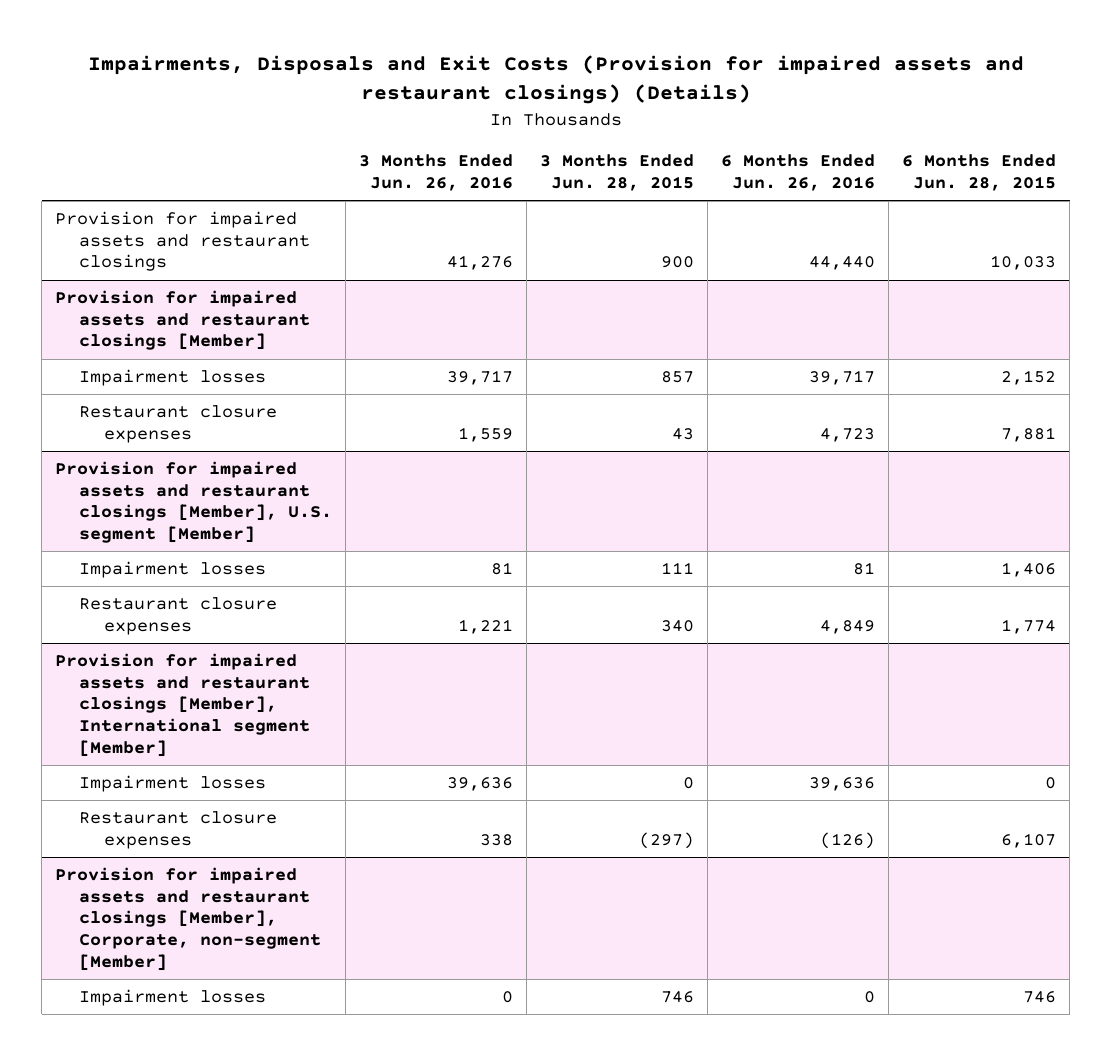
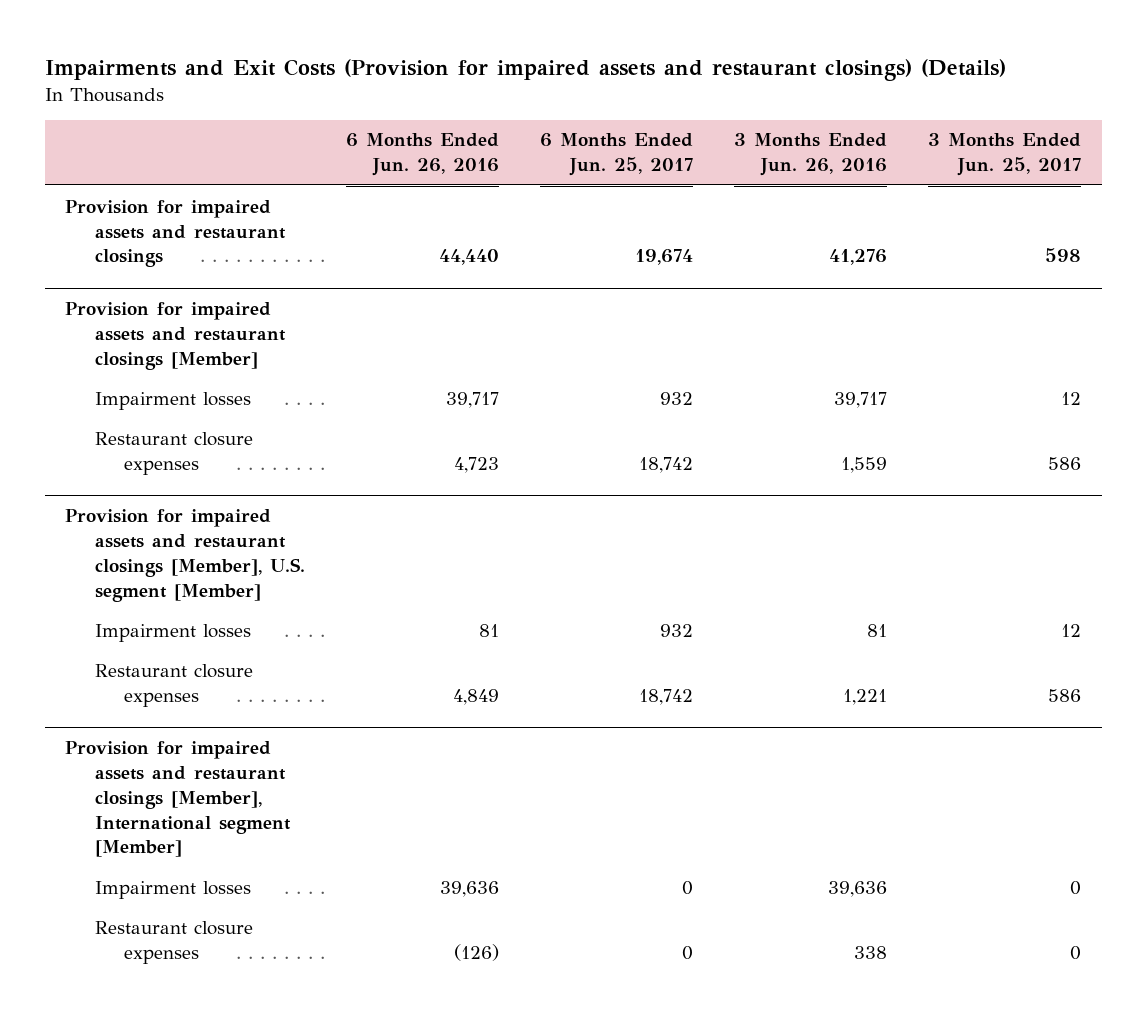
[87,55,1024,105] Impairments, Disposals and Exit Costs (Provision for impaired assets and restaurant closings) (Details) -> [44,58,1006,81] Impairments and Exit Costs (Provision for impaired assets and restaurant closings) (Details)
[540,154,695,191] 3 Months Ended Jun. 28, 2015 -> none
[902,154,1057,191] 6 Months Ended Jun. 28, 2015 -> none
none -> [539,133,693,177] 6 Months Ended Jun. 25, 2017
none -> [927,133,1081,177] 3 Months Ended Jun. 25, 2017
[54,867,322,971] Provision for impaired assets and restaurant closings [Member], Corporate, non-segment [Member] -> none
[79,989,267,1007] Impairment losses -> none

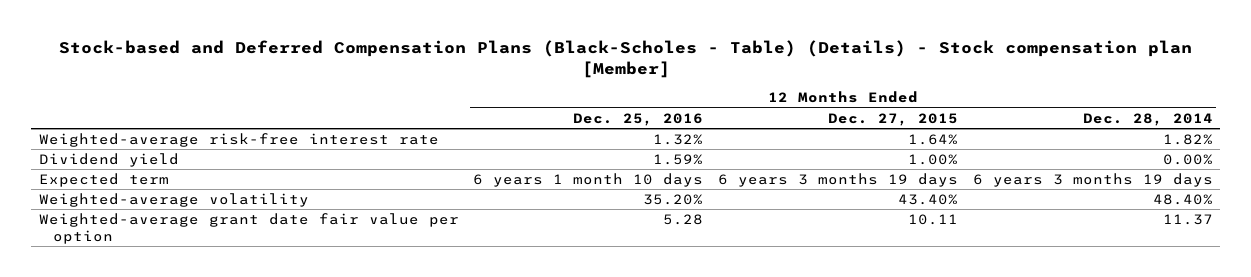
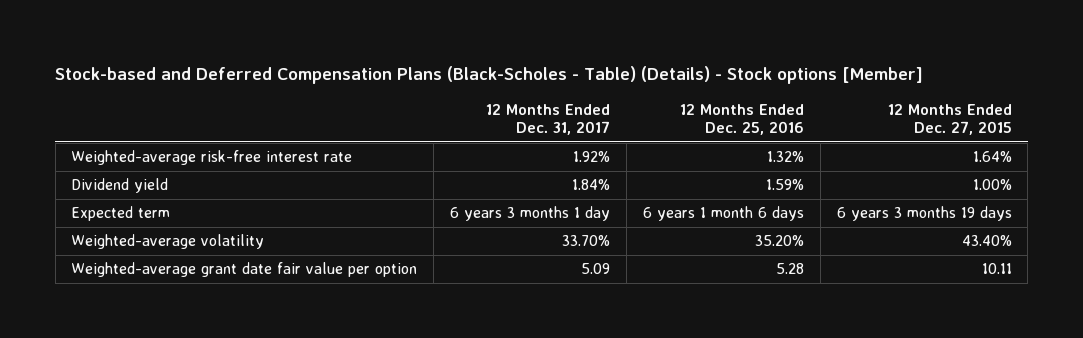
[58,39,1192,78] Stock-based and Deferred Compensation Plans (Black-Scholes - Table) (Details) - Stock compensation plan [Member] -> [55,65,924,84] Stock-based and Deferred Compensation Plans (Black-Scholes - Table) (Details) - Stock options [Member]
[1082,112,1213,126] Dec. 28, 2014 -> none
none -> [486,103,611,136] 12 Months Ended Dec. 31, 2017
[473,172,704,187] 6 years 1 month 10 days -> [642,206,804,222] 6 years 1 month 6 days

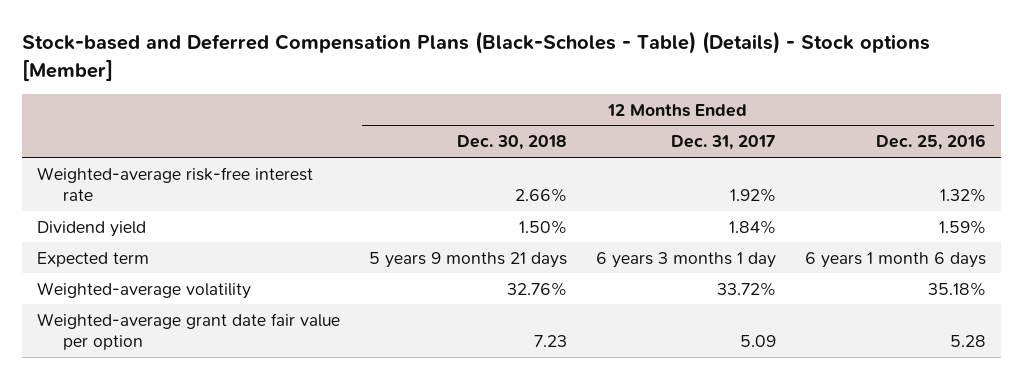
[887,103,1012,136] 12 Months Ended Dec. 27, 2015 -> none
none -> [456,135,567,151] Dec. 30, 2018
[562,235,611,247] 33.70% -> [717,281,777,296] 33.72%
[754,235,804,247] 35.20% -> [928,281,987,296] 35.18%

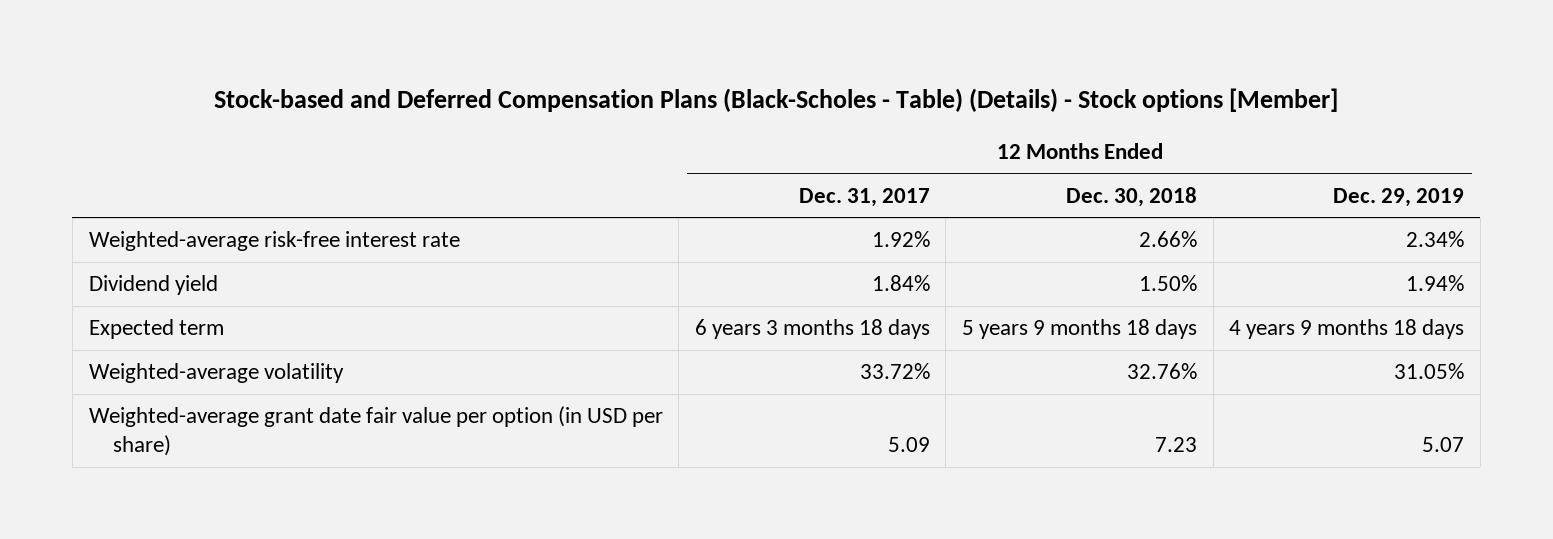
[876,134,987,151] Dec. 25, 2016 -> none
none -> [1333,187,1465,207] Dec. 29, 2019
[368,251,567,268] 5 years 9 months 21 days -> [962,319,1198,340] 5 years 9 months 18 days
[596,251,777,268] 6 years 3 months 1 day -> [694,319,930,340] 6 years 3 months 18 days
[36,312,340,351] Weighted-average grant date fair value per option -> [88,406,663,457] Weighted-average grant date fair value per option (in USD per share)

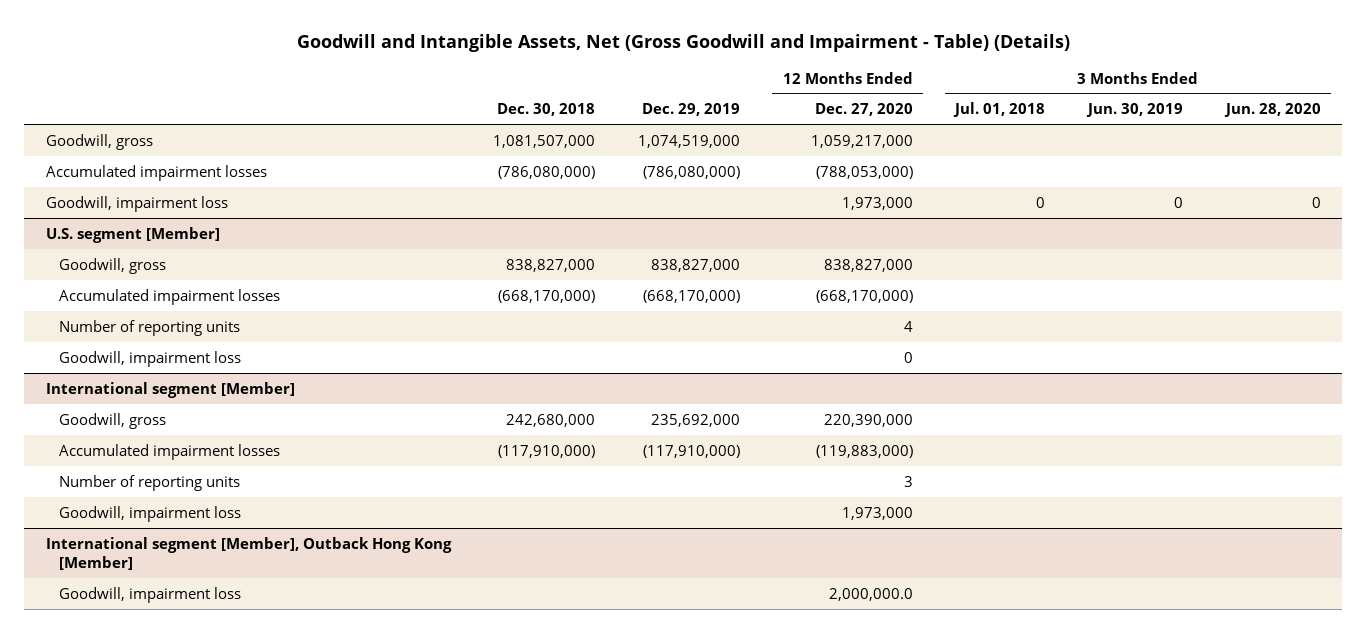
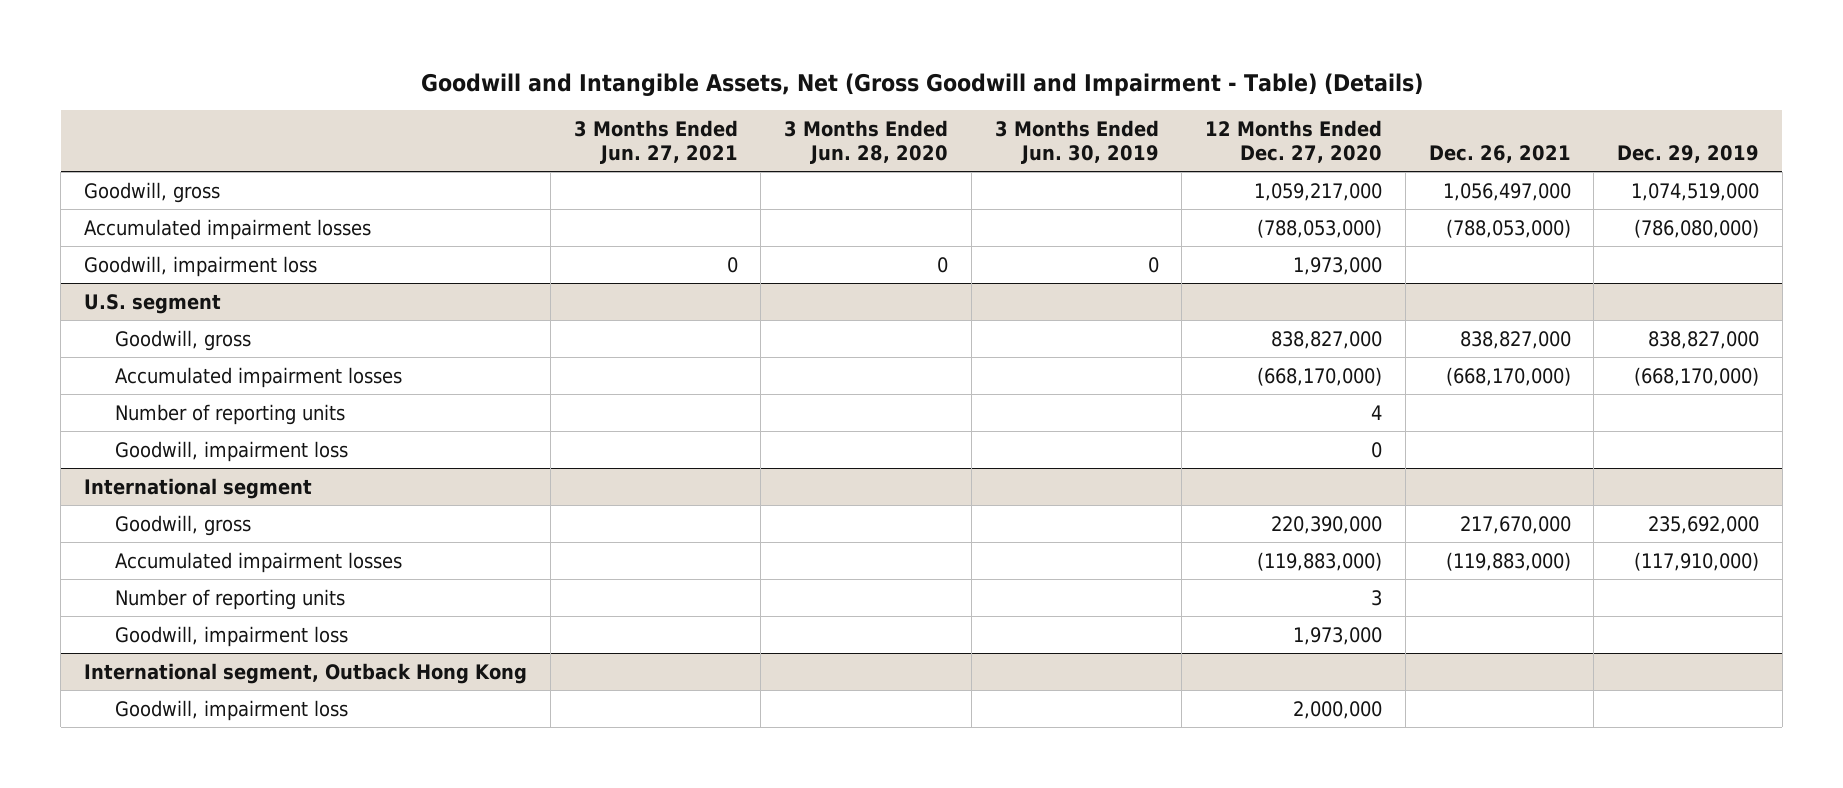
[497,103,596,117] Dec. 30, 2018 -> none
[953,102,1046,118] Jul. 01, 2018 -> none
none -> [573,120,738,164] 3 Months Ended Jun. 27, 2021
none -> [1428,144,1571,163] Dec. 26, 2021
[45,226,220,243] U.S. segment [Member] -> [84,293,222,314] U.S. segment
[45,381,295,398] International segment [Member] -> [84,477,313,499] International segment
[45,536,452,571] International segment [Member], Outback Hong Kong [Member] -> [84,662,528,684] International segment, Outback Hong Kong
[828,587,913,601] 2,000,000.0 -> [1293,700,1383,719] 2,000,000

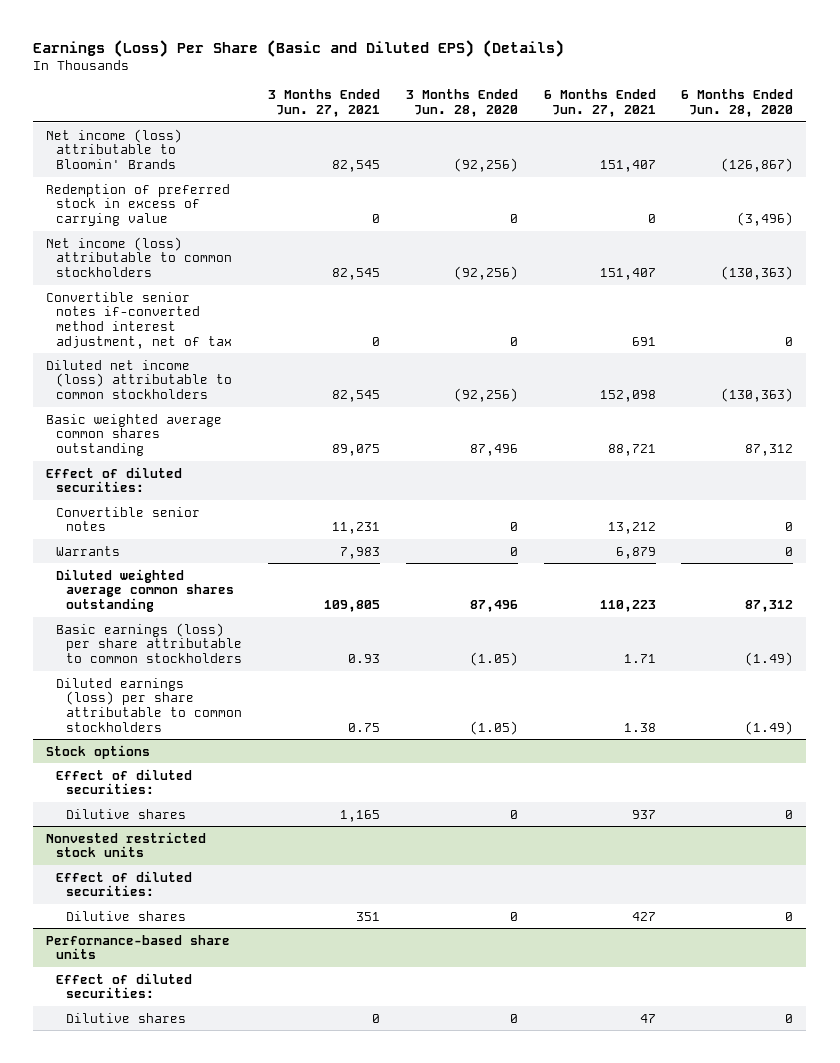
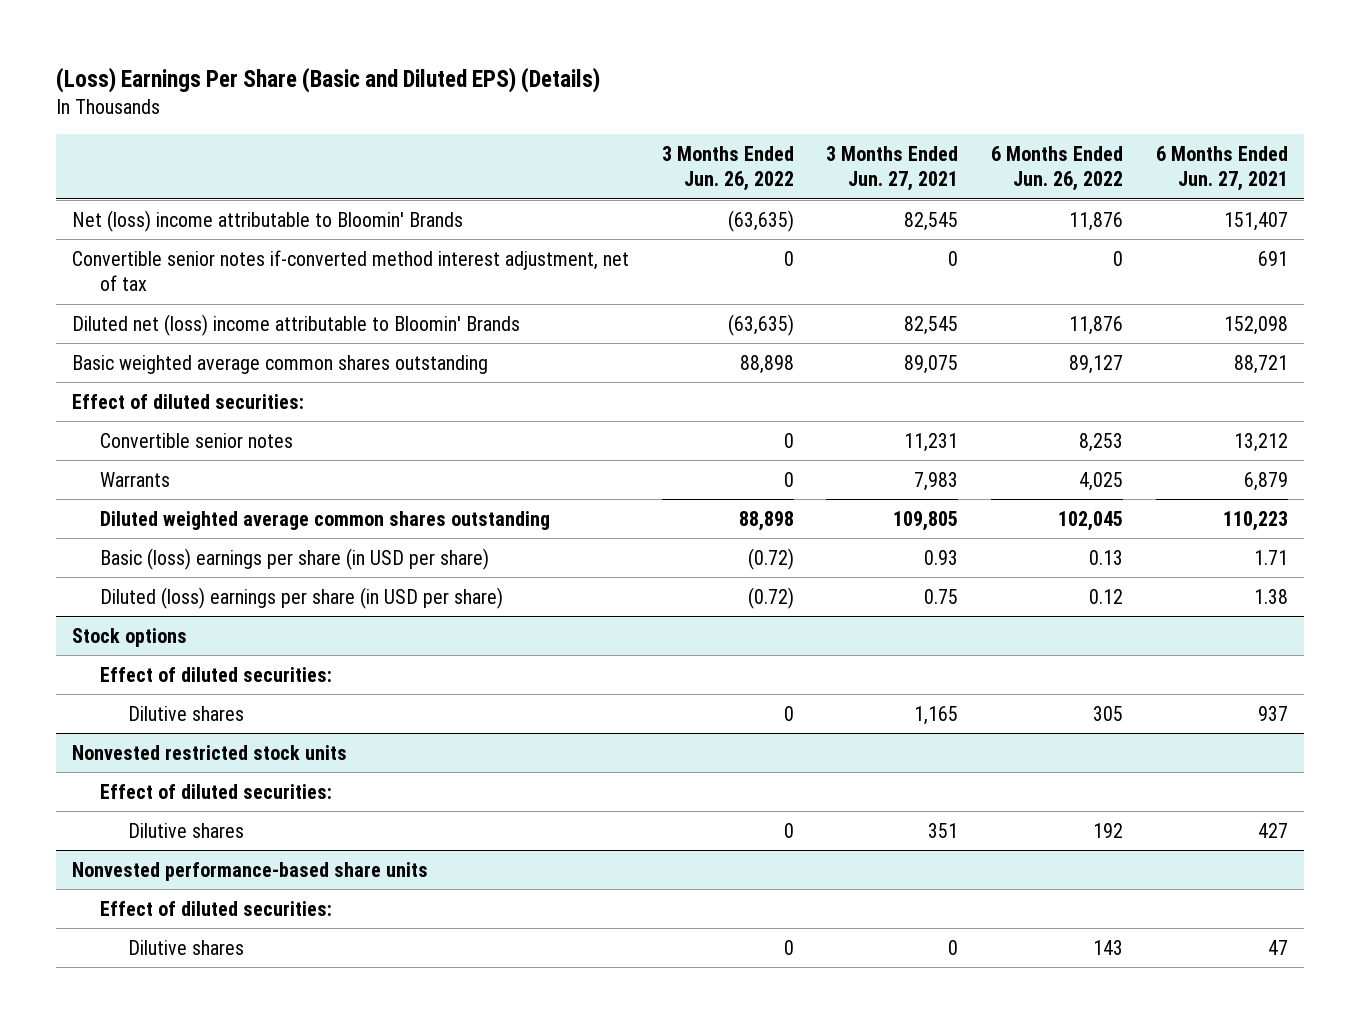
[33,40,565,58] Earnings (Loss) Per Share (Basic and Diluted EPS) (Details) -> [55,66,600,93] (Loss) Earnings Per Share (Basic and Diluted EPS) (Details)
[405,89,518,117] 3 Months Ended Jun. 28, 2020 -> none
[681,89,794,117] 6 Months Ended Jun. 28, 2020 -> none
none -> [661,145,794,192] 3 Months Ended Jun. 26, 2022
none -> [991,145,1124,192] 6 Months Ended Jun. 26, 2022
[46,183,231,226] Redemption of preferred stock in excess of carrying value -> none
[46,236,233,277] Net income (loss) attributable to common stockholders -> none
[46,128,183,169] Net income (loss) attributable to Bloomin' Brands -> [72,209,464,232] Net (loss) income attributable to Bloomin' Brands
[46,359,233,399] Diluted net income (loss) attributable to common stockholders -> [72,313,521,336] Diluted net (loss) income attributable to Bloomin' Brands
[56,622,243,663] Basic earnings (loss) per share attributable to common stockholders -> [99,547,489,570] Basic (loss) earnings per share (in USD per share)
[56,677,243,732] Diluted earnings (loss) per share attributable to common stockholders -> [99,586,503,609] Diluted (loss) earnings per share (in USD per share)
[46,934,231,960] Performance-based share units -> [72,861,429,881] Nonvested performance-based share units

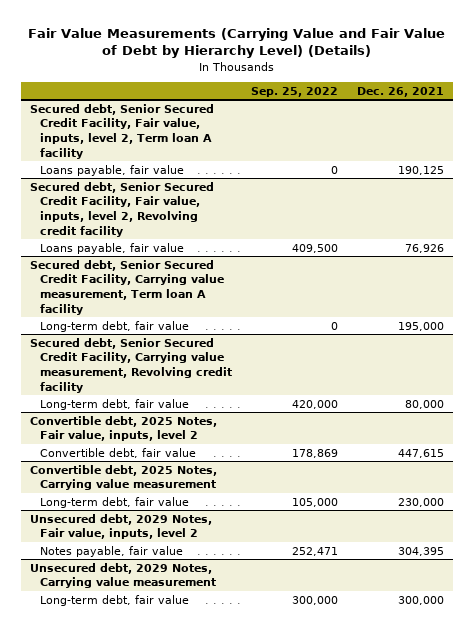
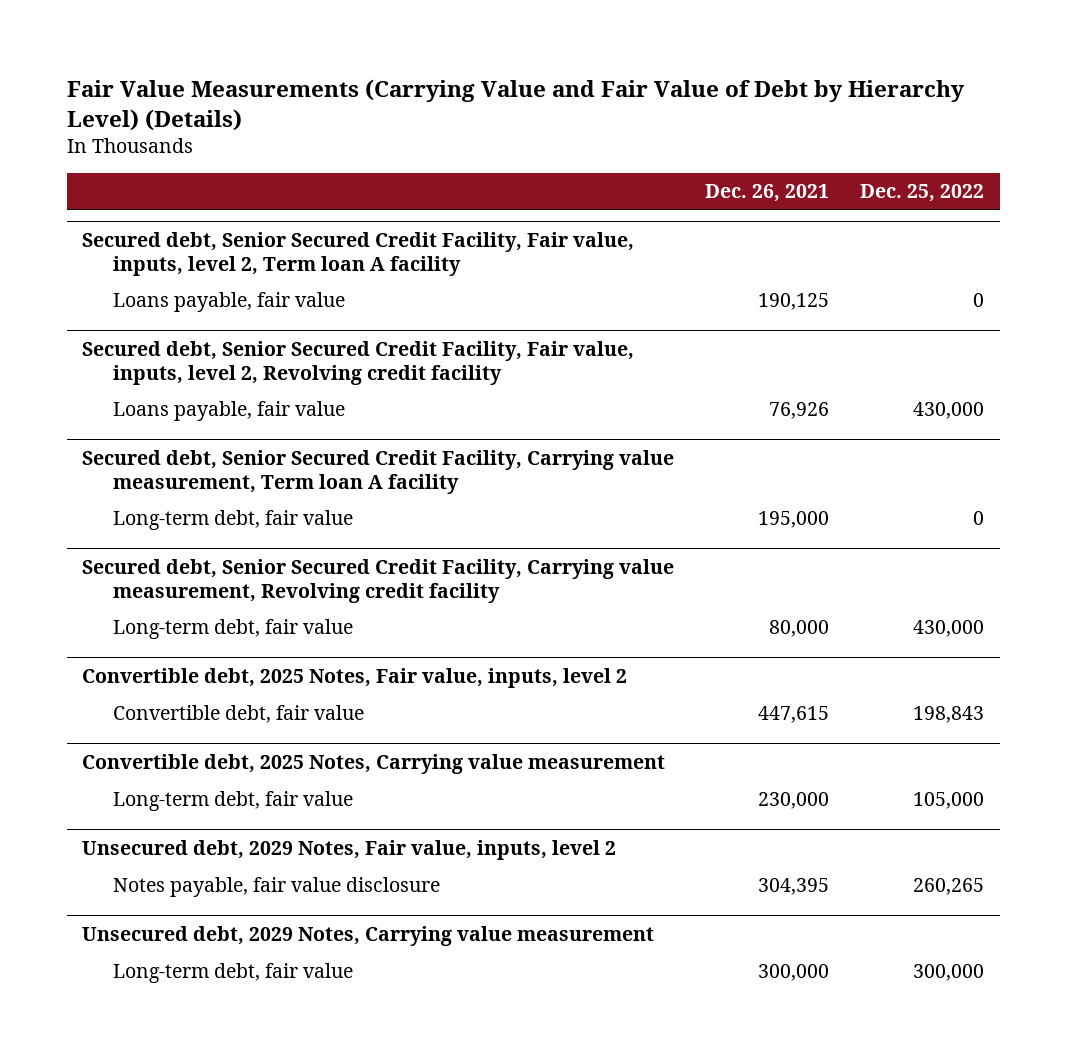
[250,86,338,97] Sep. 25, 2022 -> none
none -> [860,184,985,203] Dec. 25, 2022
[39,545,183,557] Notes payable, fair value -> [113,877,441,898] Notes payable, fair value disclosure

